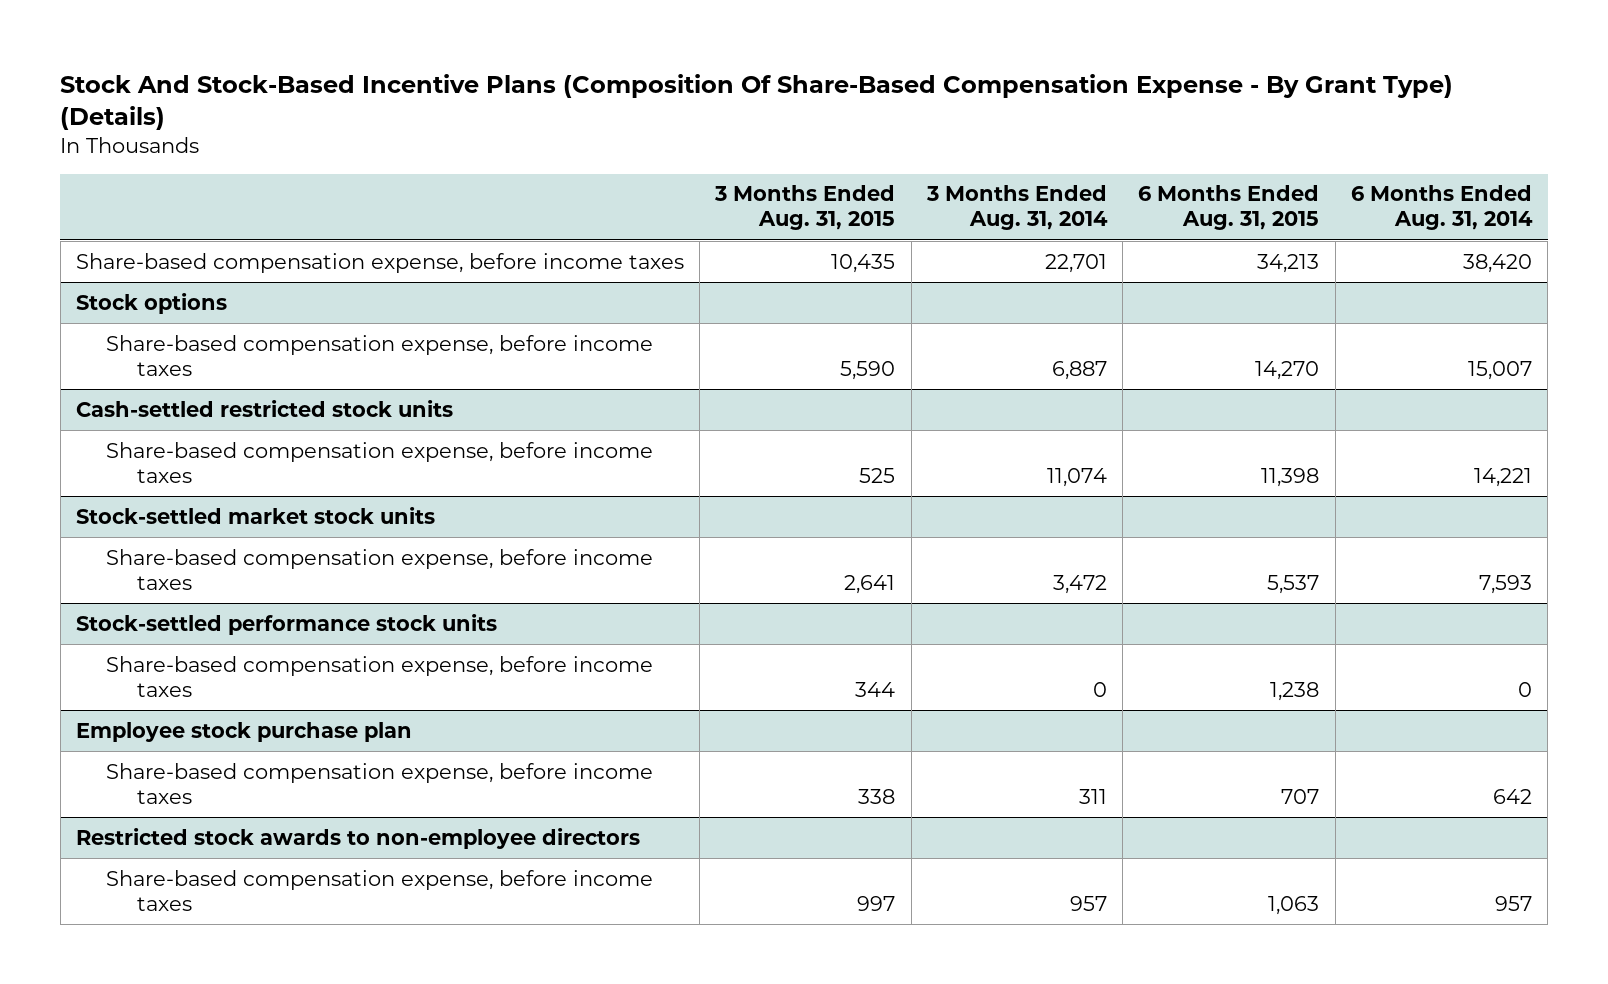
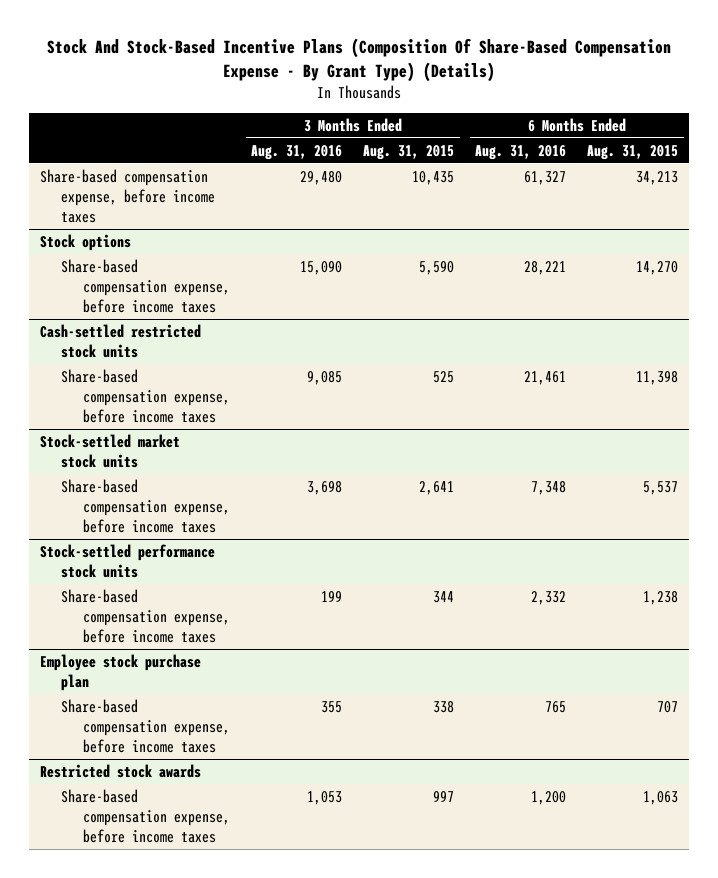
[925,185,1108,231] 3 Months Ended Aug. 31, 2014 -> none
[1350,185,1533,231] 6 Months Ended Aug. 31, 2014 -> none
none -> [251,144,343,160] Aug. 31, 2016
none -> [475,144,567,160] Aug. 31, 2016
[75,827,640,849] Restricted stock awards to non-employee directors -> [39,763,201,778] Restricted stock awards

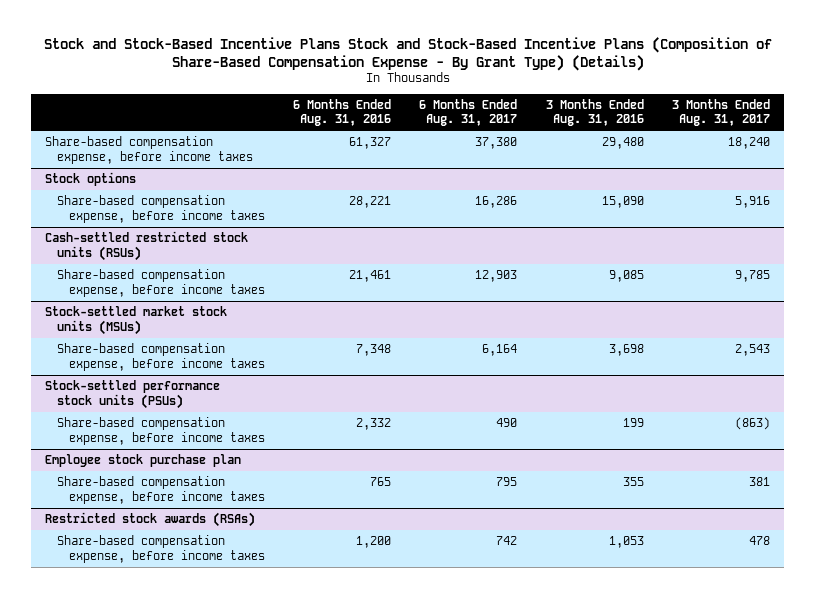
[47,38,672,83] Stock And Stock-Based Incentive Plans (Composition Of Share-Based Compensation Expense - By Grant Type) (Details) -> [43,36,772,71] Stock and Stock-Based Incentive Plans Stock and Stock-Based Incentive Plans (Composition of Share-Based Compensation Expense - By Grant Type) (Details)
[363,144,455,160] Aug. 31, 2015 -> none
[587,144,679,160] Aug. 31, 2015 -> none
none -> [419,98,518,127] 6 Months Ended Aug. 31, 2017
none -> [672,98,771,127] 3 Months Ended Aug. 31, 2017
[39,323,201,358] Cash-settled restricted stock units -> [44,231,248,261] Cash-settled restricted stock units (RSUs)
[39,433,180,468] Stock-settled market stock units -> [44,306,227,335] Stock-settled market stock units (MSUs)
[39,543,215,578] Stock-settled performance stock units -> [44,380,220,409] Stock-settled performance stock units (PSUs)
[39,763,201,778] Restricted stock awards -> [44,512,255,528] Restricted stock awards (RSAs)

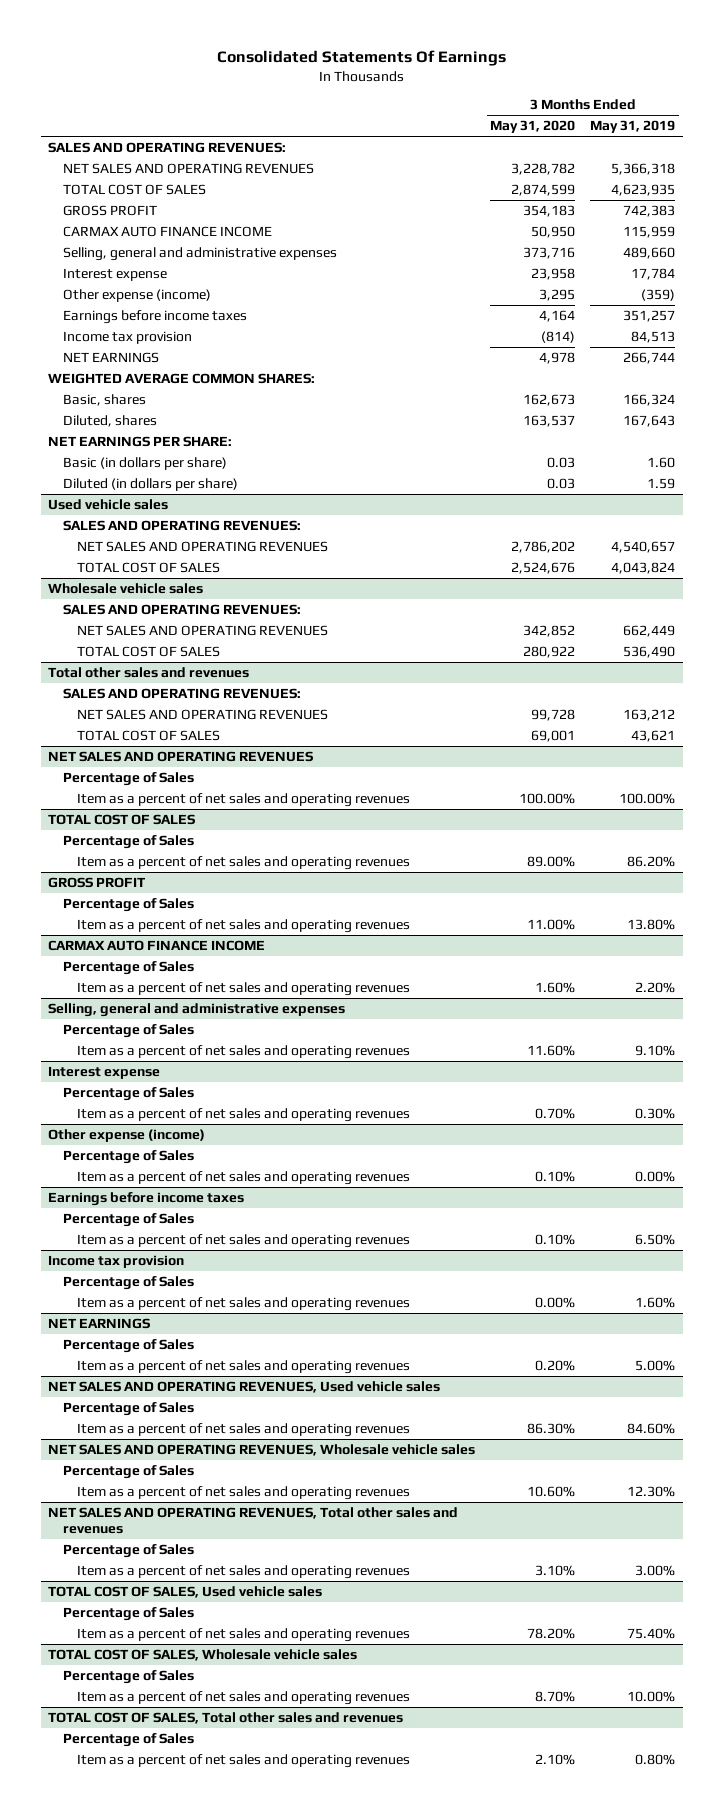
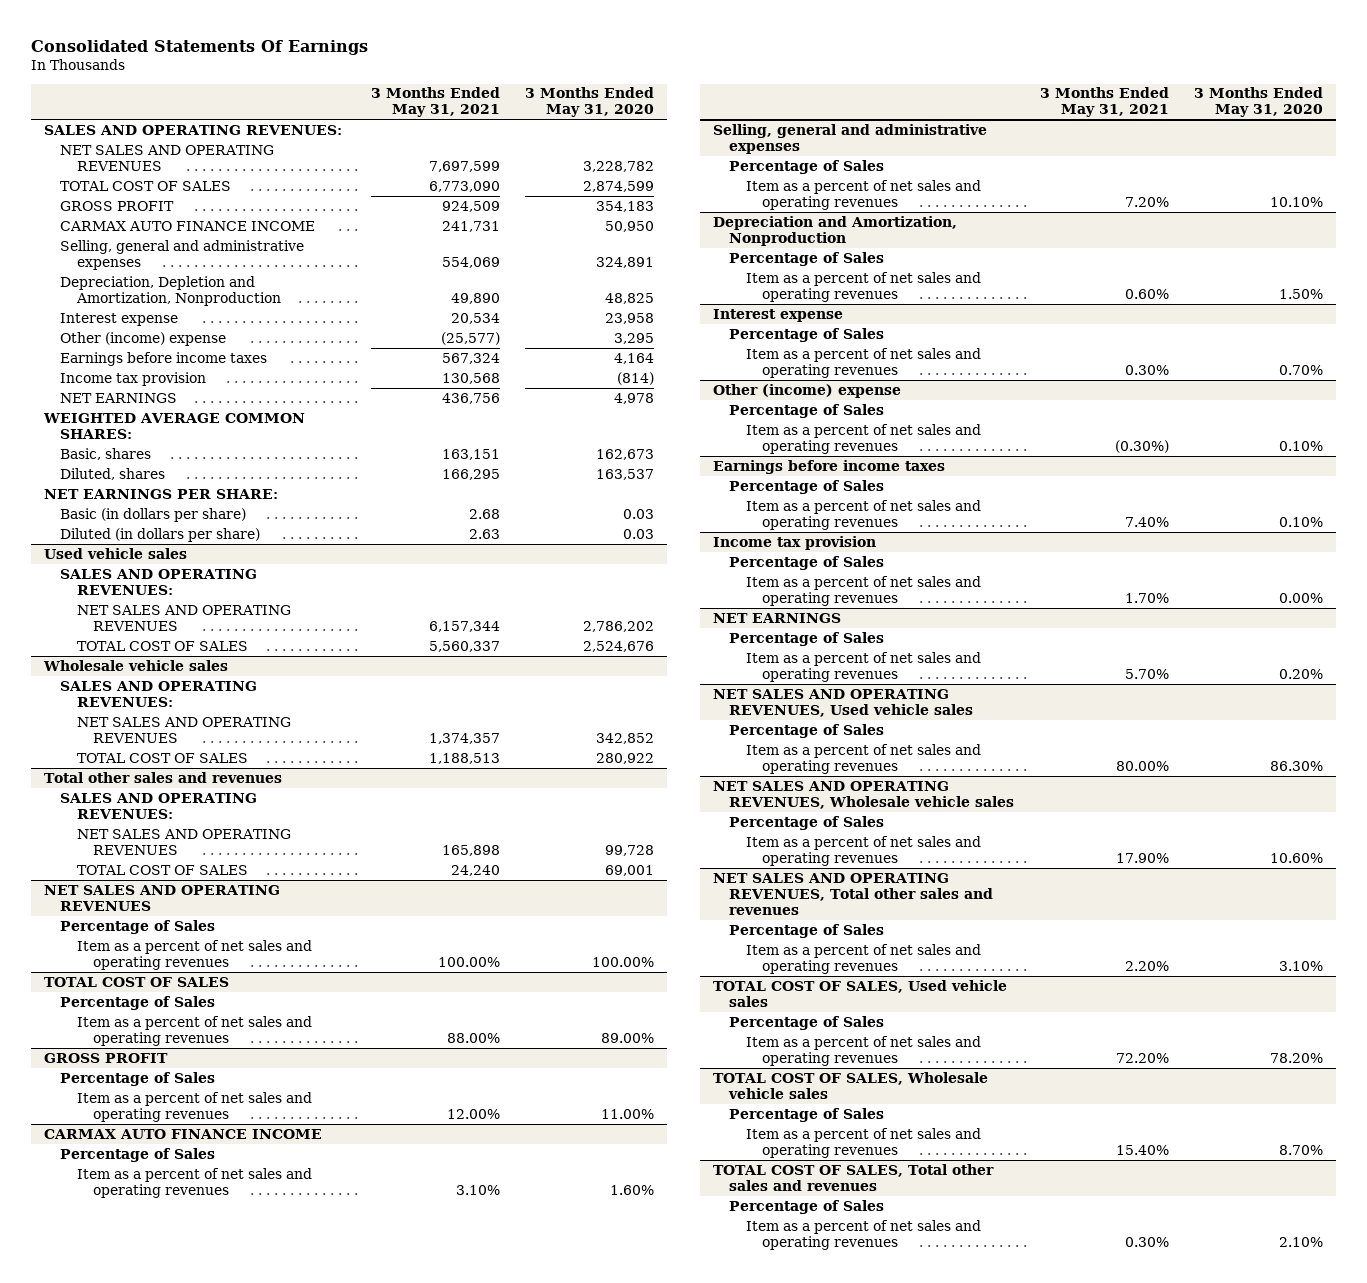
[590,120,676,134] May 31, 2019 -> none
none -> [370,87,500,118] 3 Months Ended May 31, 2021
[523,246,576,259] 373,716 -> [595,256,654,268] 324,891
none -> [60,275,281,306] Depreciation, Depletion and Amortization, Nonproduction
[62,288,211,302] Other expense (income) -> [60,331,227,346] Other (income) expense
[527,1044,576,1056] 11.60% -> [1269,196,1323,207] 10.10%
none -> [712,215,957,246] Depreciation and Amortization, Nonproduction
none -> [729,251,885,266] Percentage of Sales
none -> [745,271,981,302] Item as a percent of net sales and operating revenues
[48,1128,206,1142] Other expense (income) -> [712,383,901,398] Other (income) expense

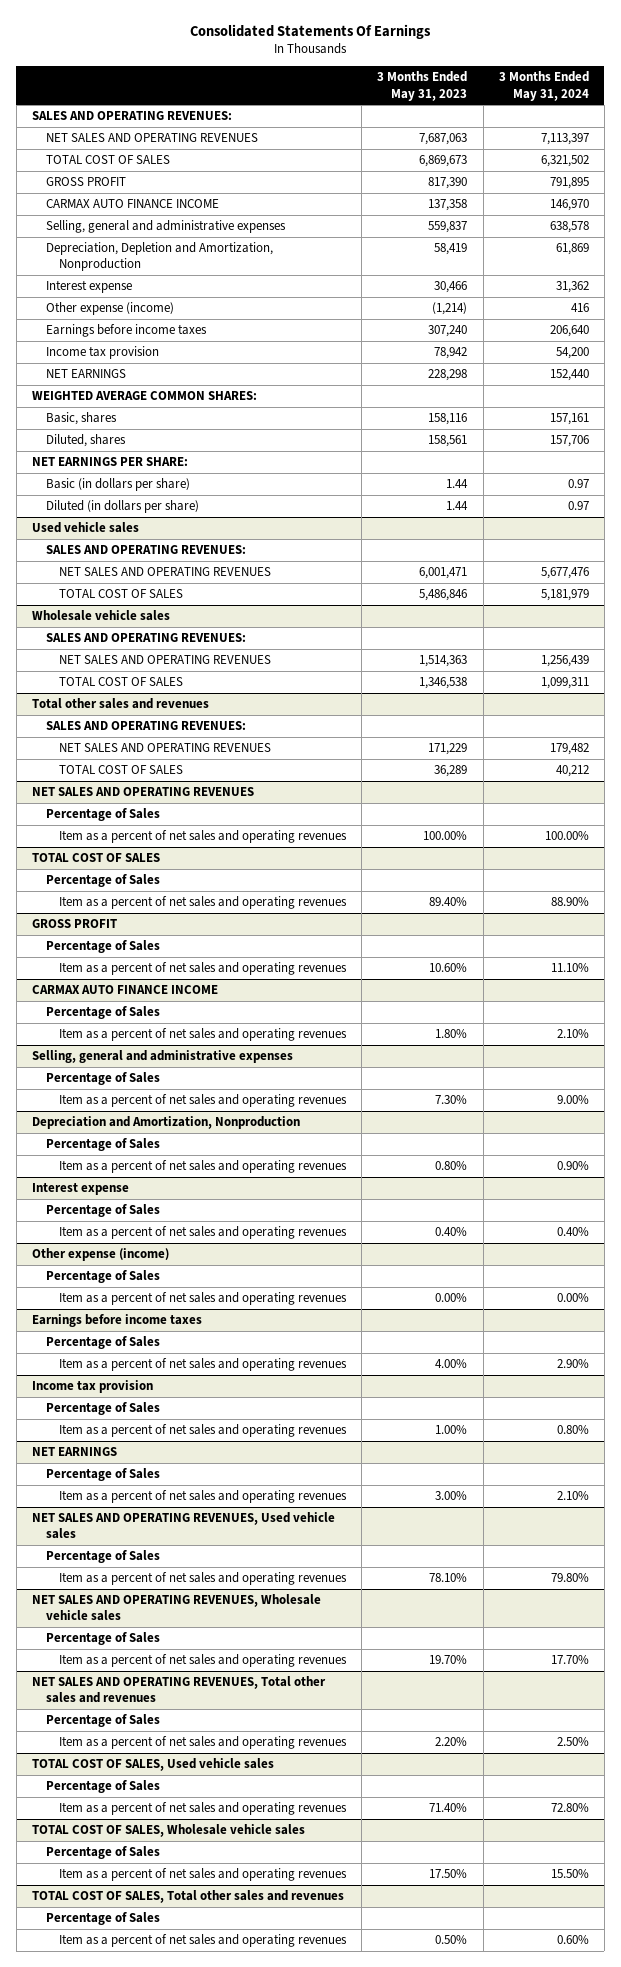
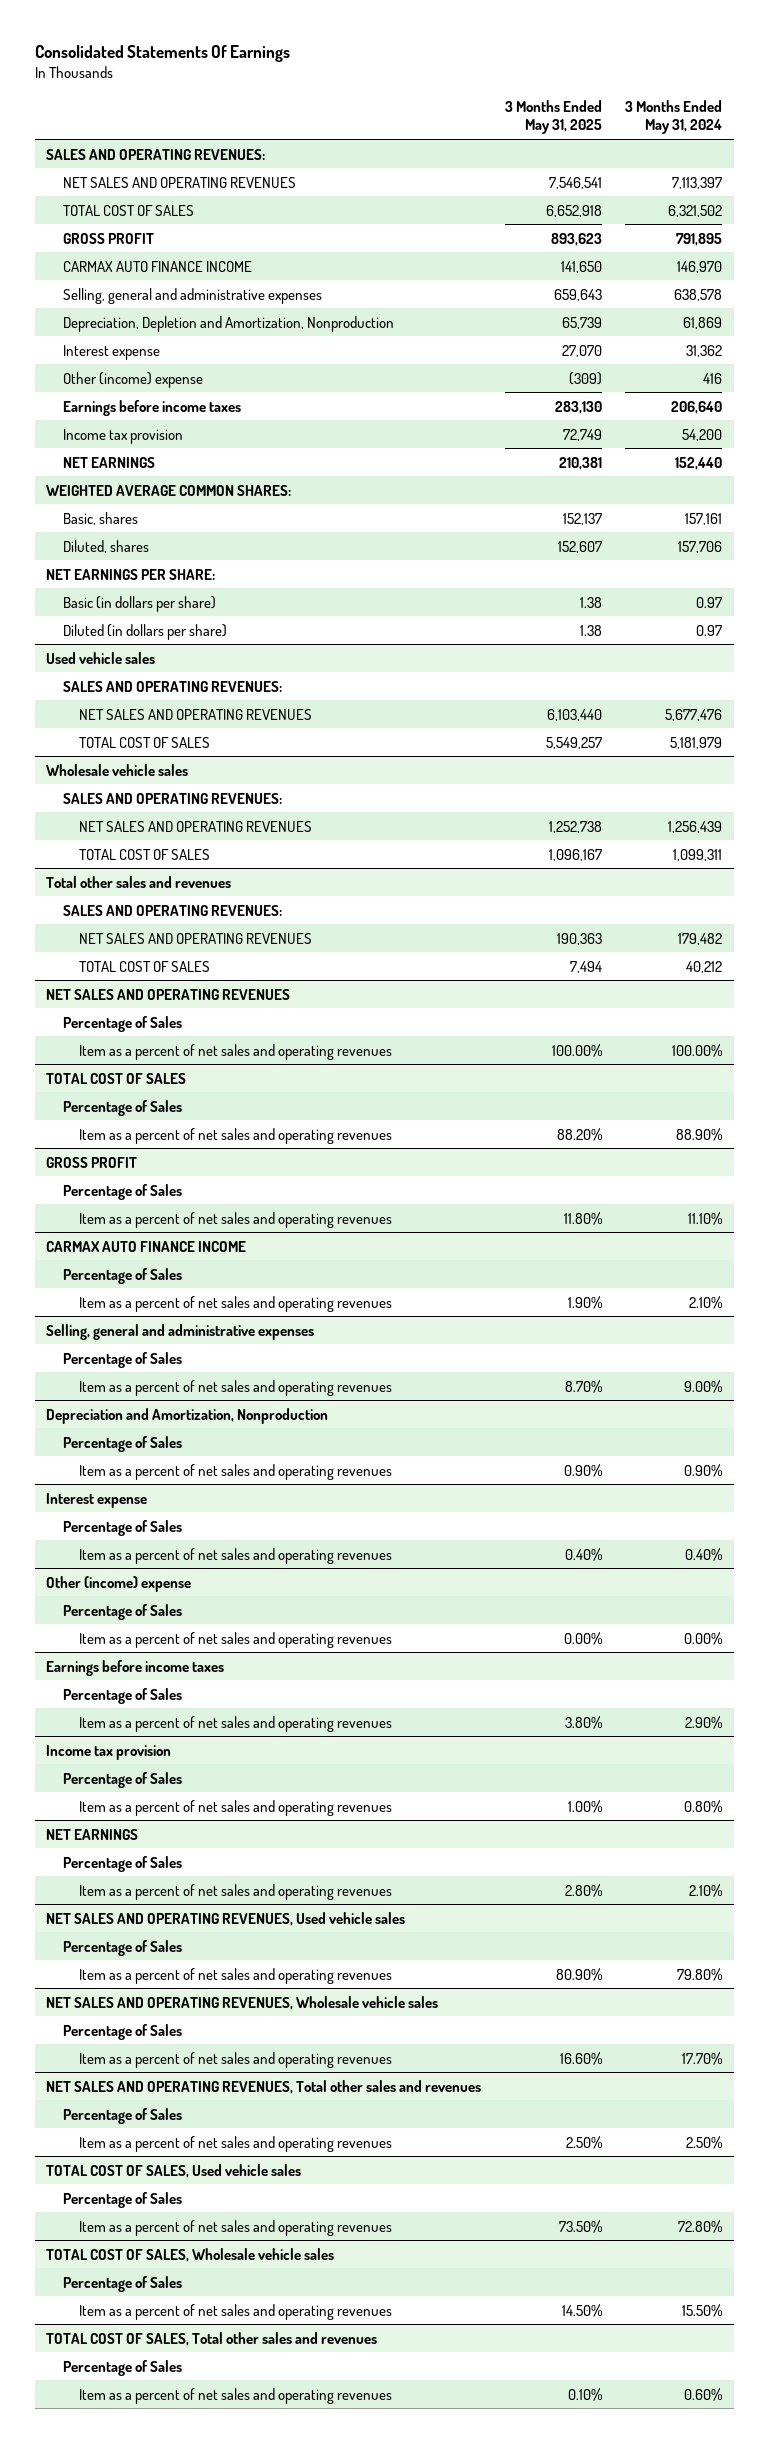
[377,71,468,101] 3 Months Ended May 31, 2023 -> none
none -> [504,100,602,135] 3 Months Ended May 31, 2025
[45,302,174,316] Other expense (income) -> [62,371,203,388] Other (income) expense
[31,1248,169,1262] Other expense (income) -> [46,1575,192,1592] Other (income) expense

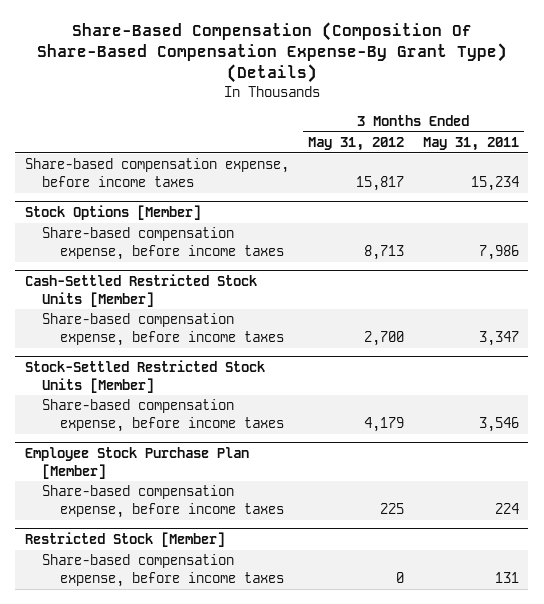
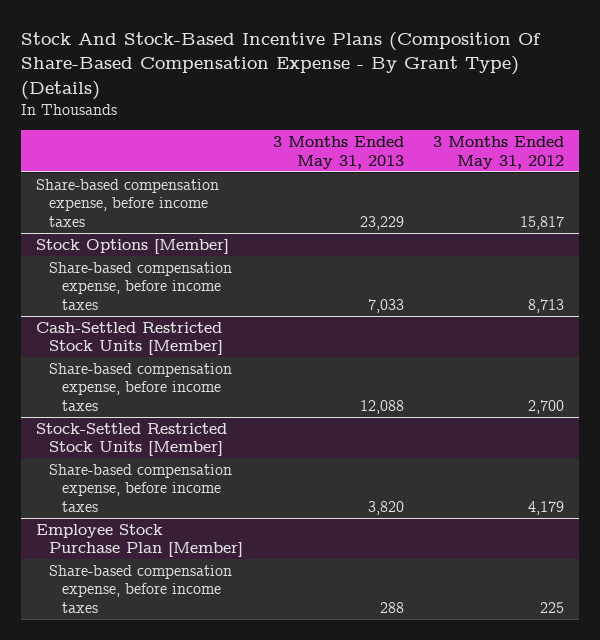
[36,22,507,84] Share-Based Compensation (Composition Of Share-Based Compensation Expense-By Grant Type) (Details) -> [20,32,541,100] Stock And Stock-Based Incentive Plans (Composition Of Share-Based Compensation Expense - By Grant Type) (Details)
[422,136,519,151] May 31, 2011 -> none
none -> [272,135,404,169] 3 Months Ended May 31, 2013
[24,532,225,548] Restricted Stock [Member] -> none
[42,554,284,587] Share-based compensation expense, before income taxes -> none

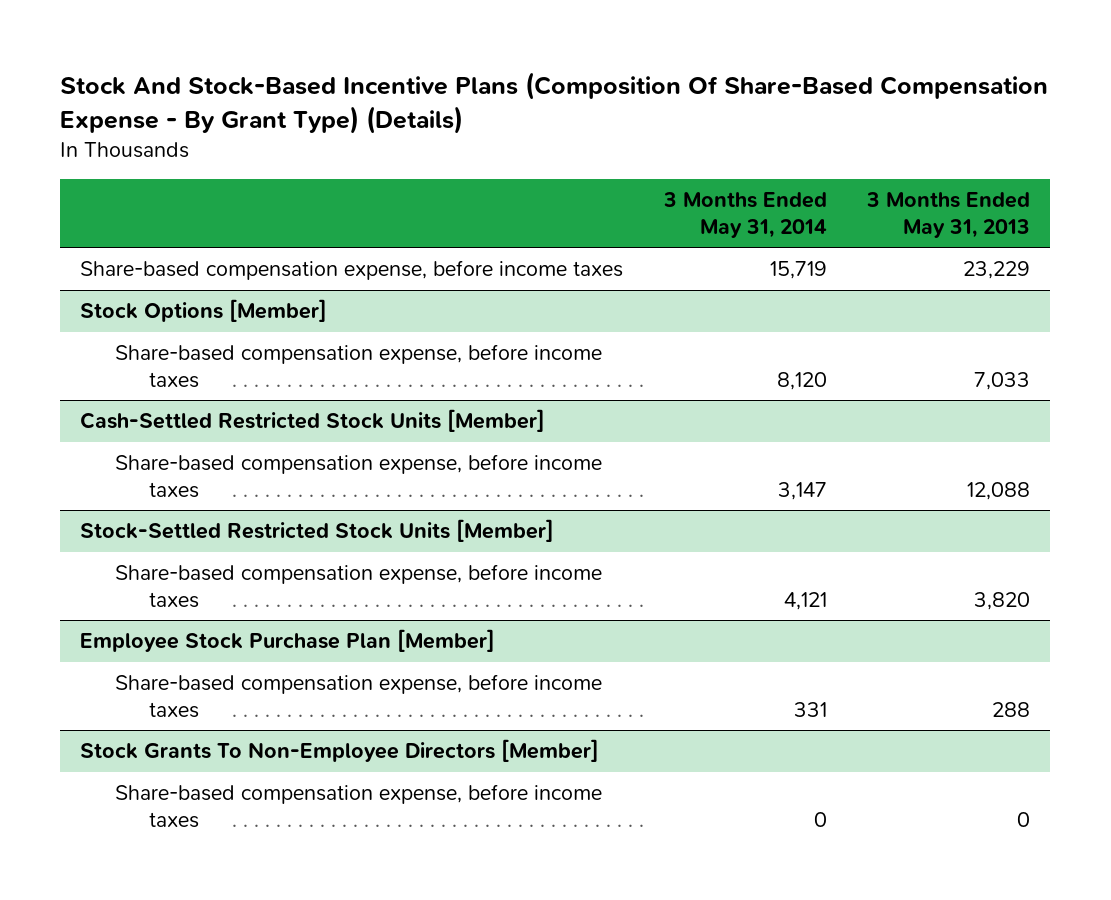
[433,135,565,169] 3 Months Ended May 31, 2012 -> none
none -> [662,192,827,238] 3 Months Ended May 31, 2014
none -> [80,739,600,763] Stock Grants To Non-Employee Directors [Member]
none -> [114,784,602,828] Share-based compensation expense, before income taxes

